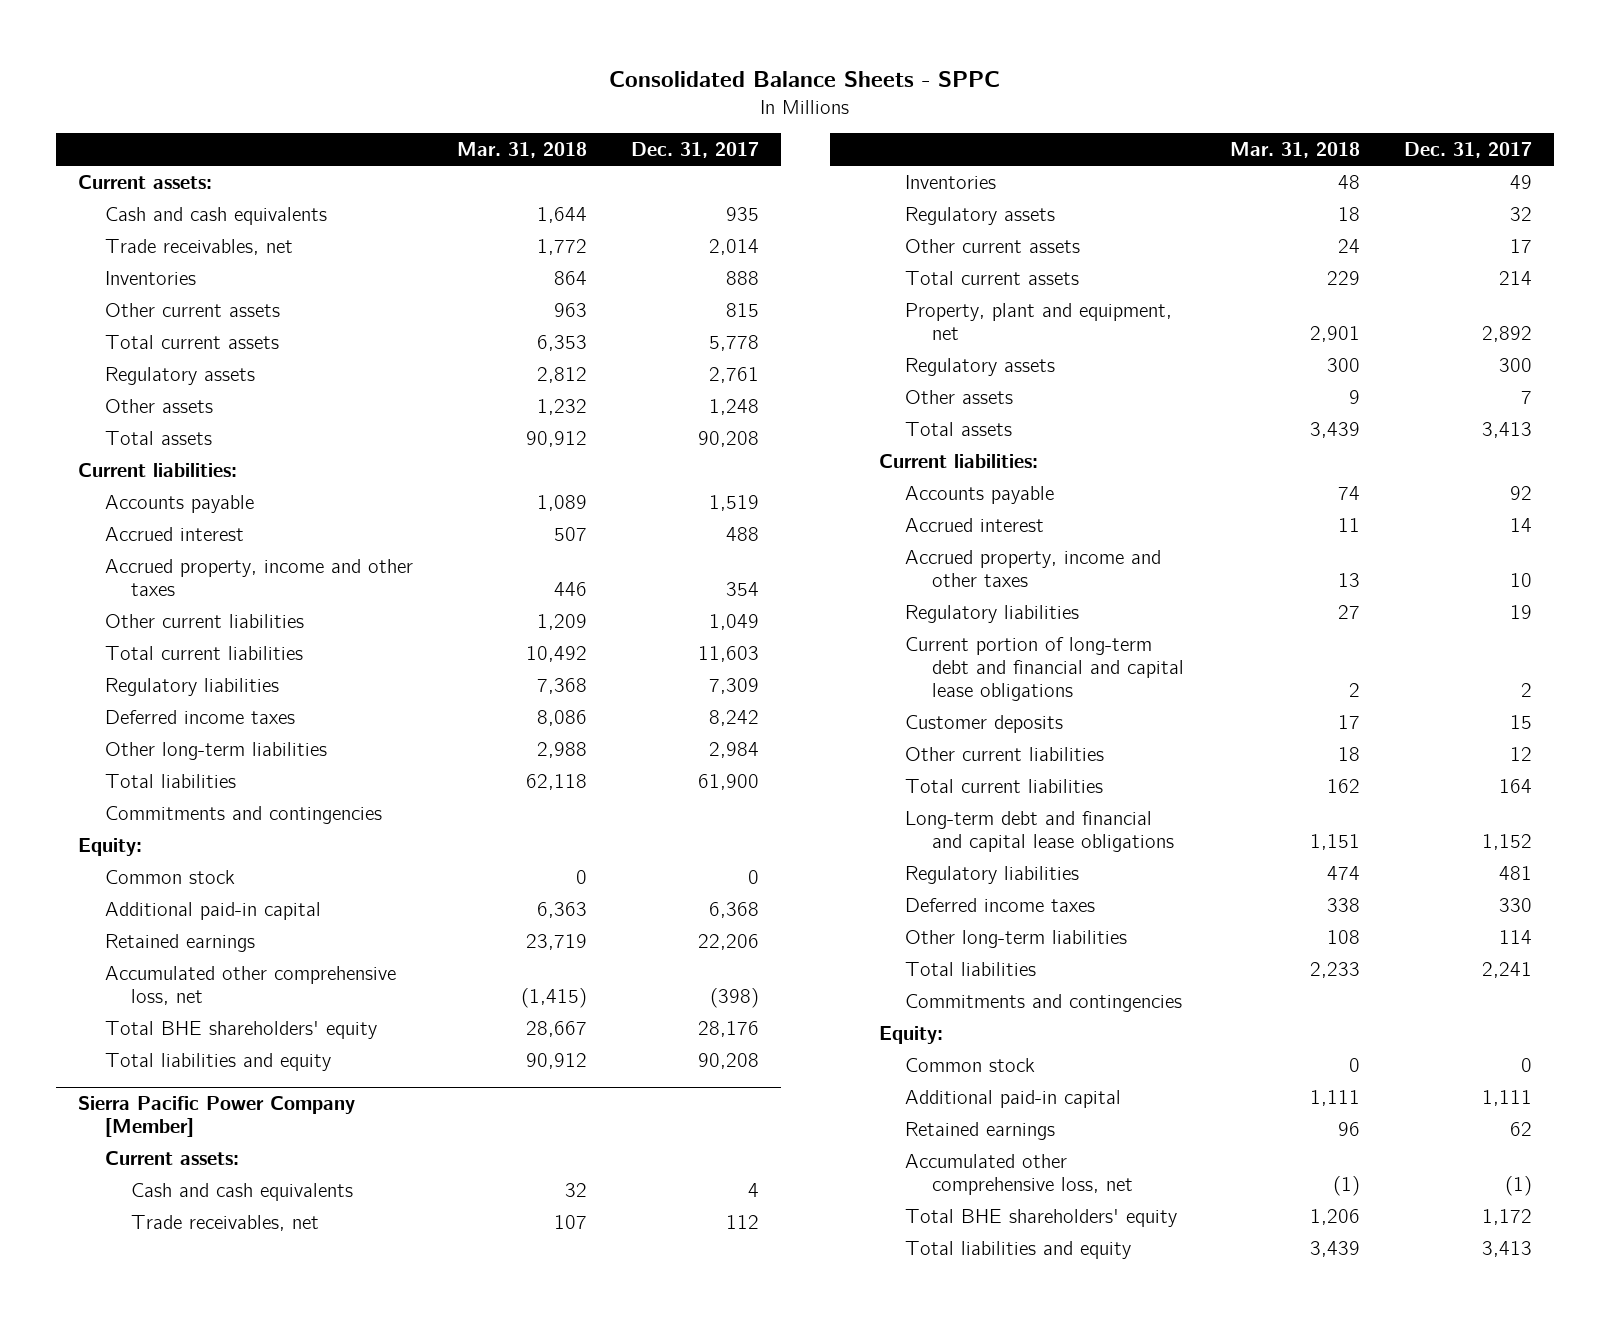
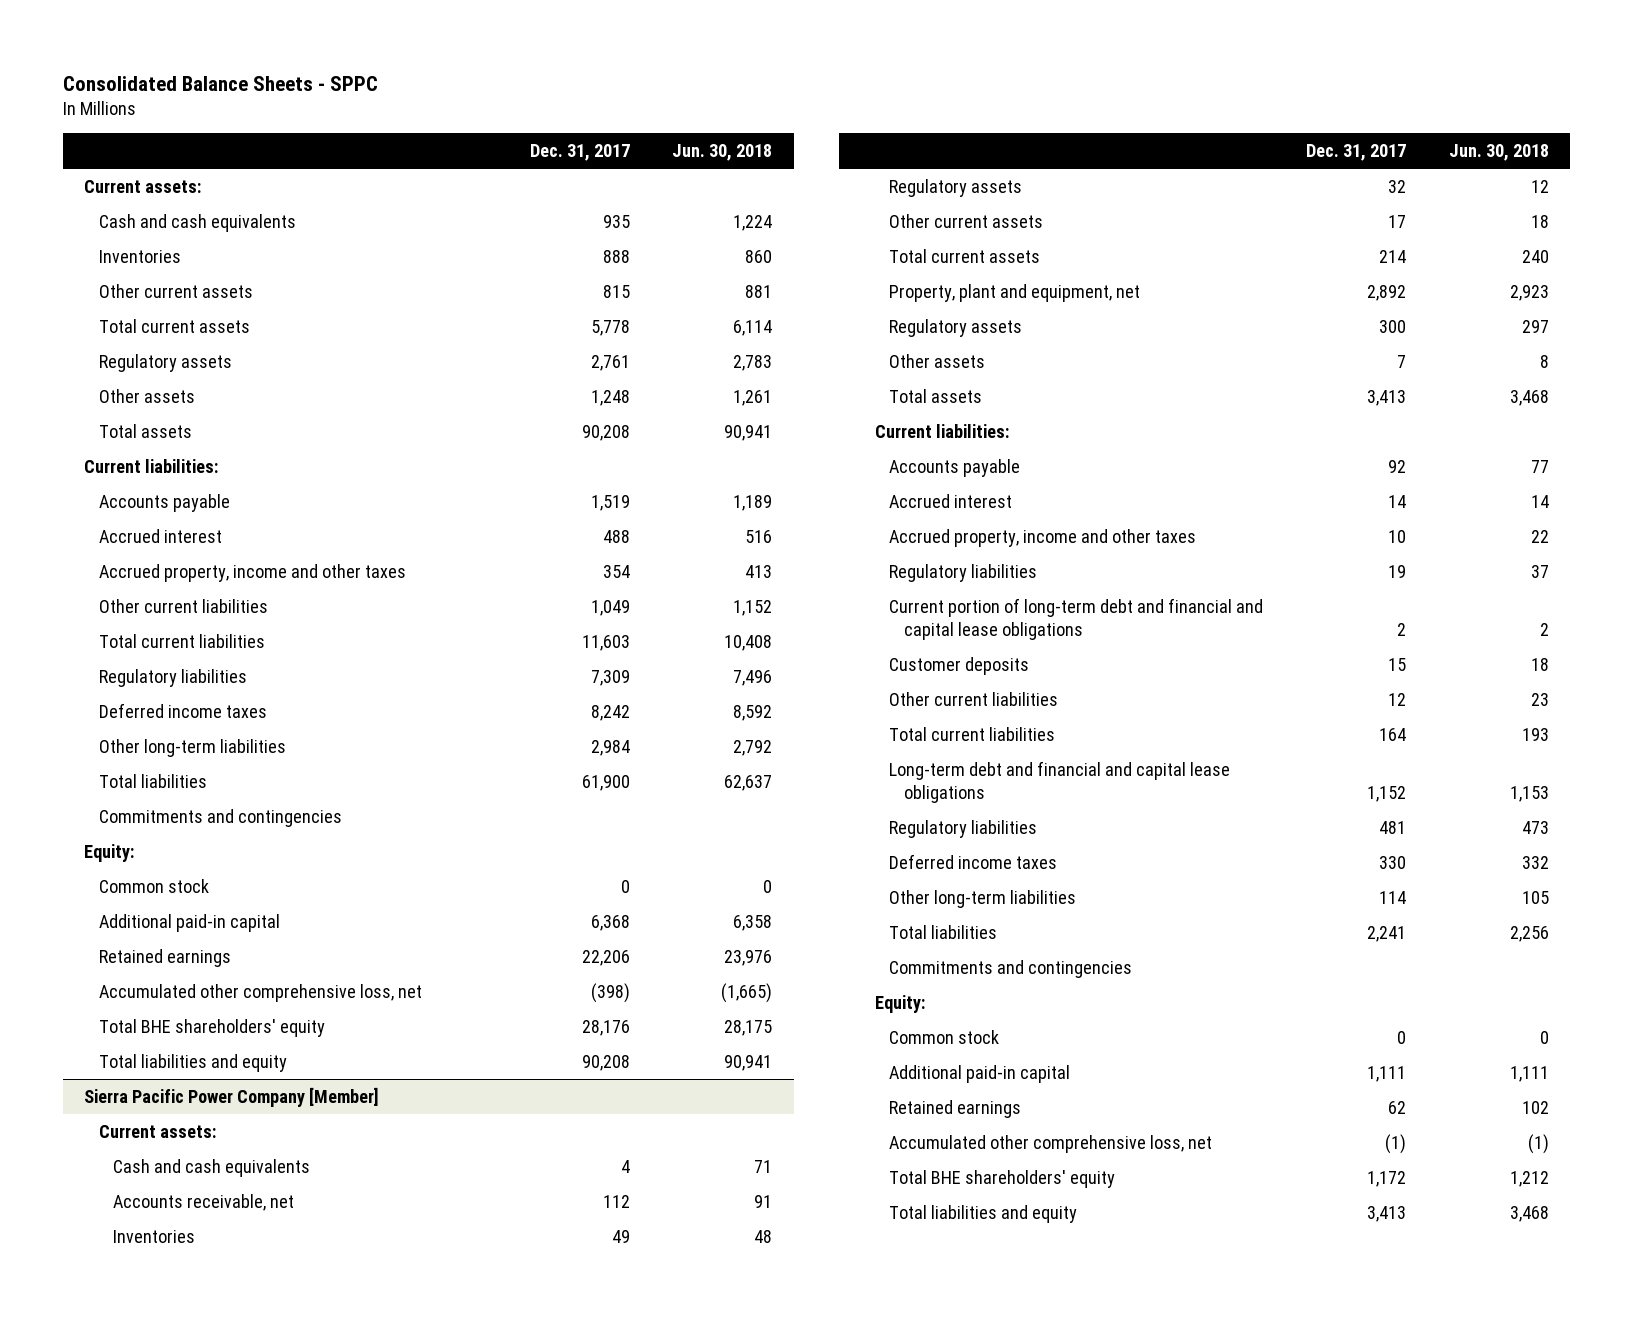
[456,142,587,159] Mar. 31, 2018 -> none
none -> [672,143,773,161] Jun. 30, 2018
[104,238,293,255] Trade receivables, net -> none
[131,1214,320,1231] Trade receivables, net -> [113,1194,295,1212] Accounts receivable, net

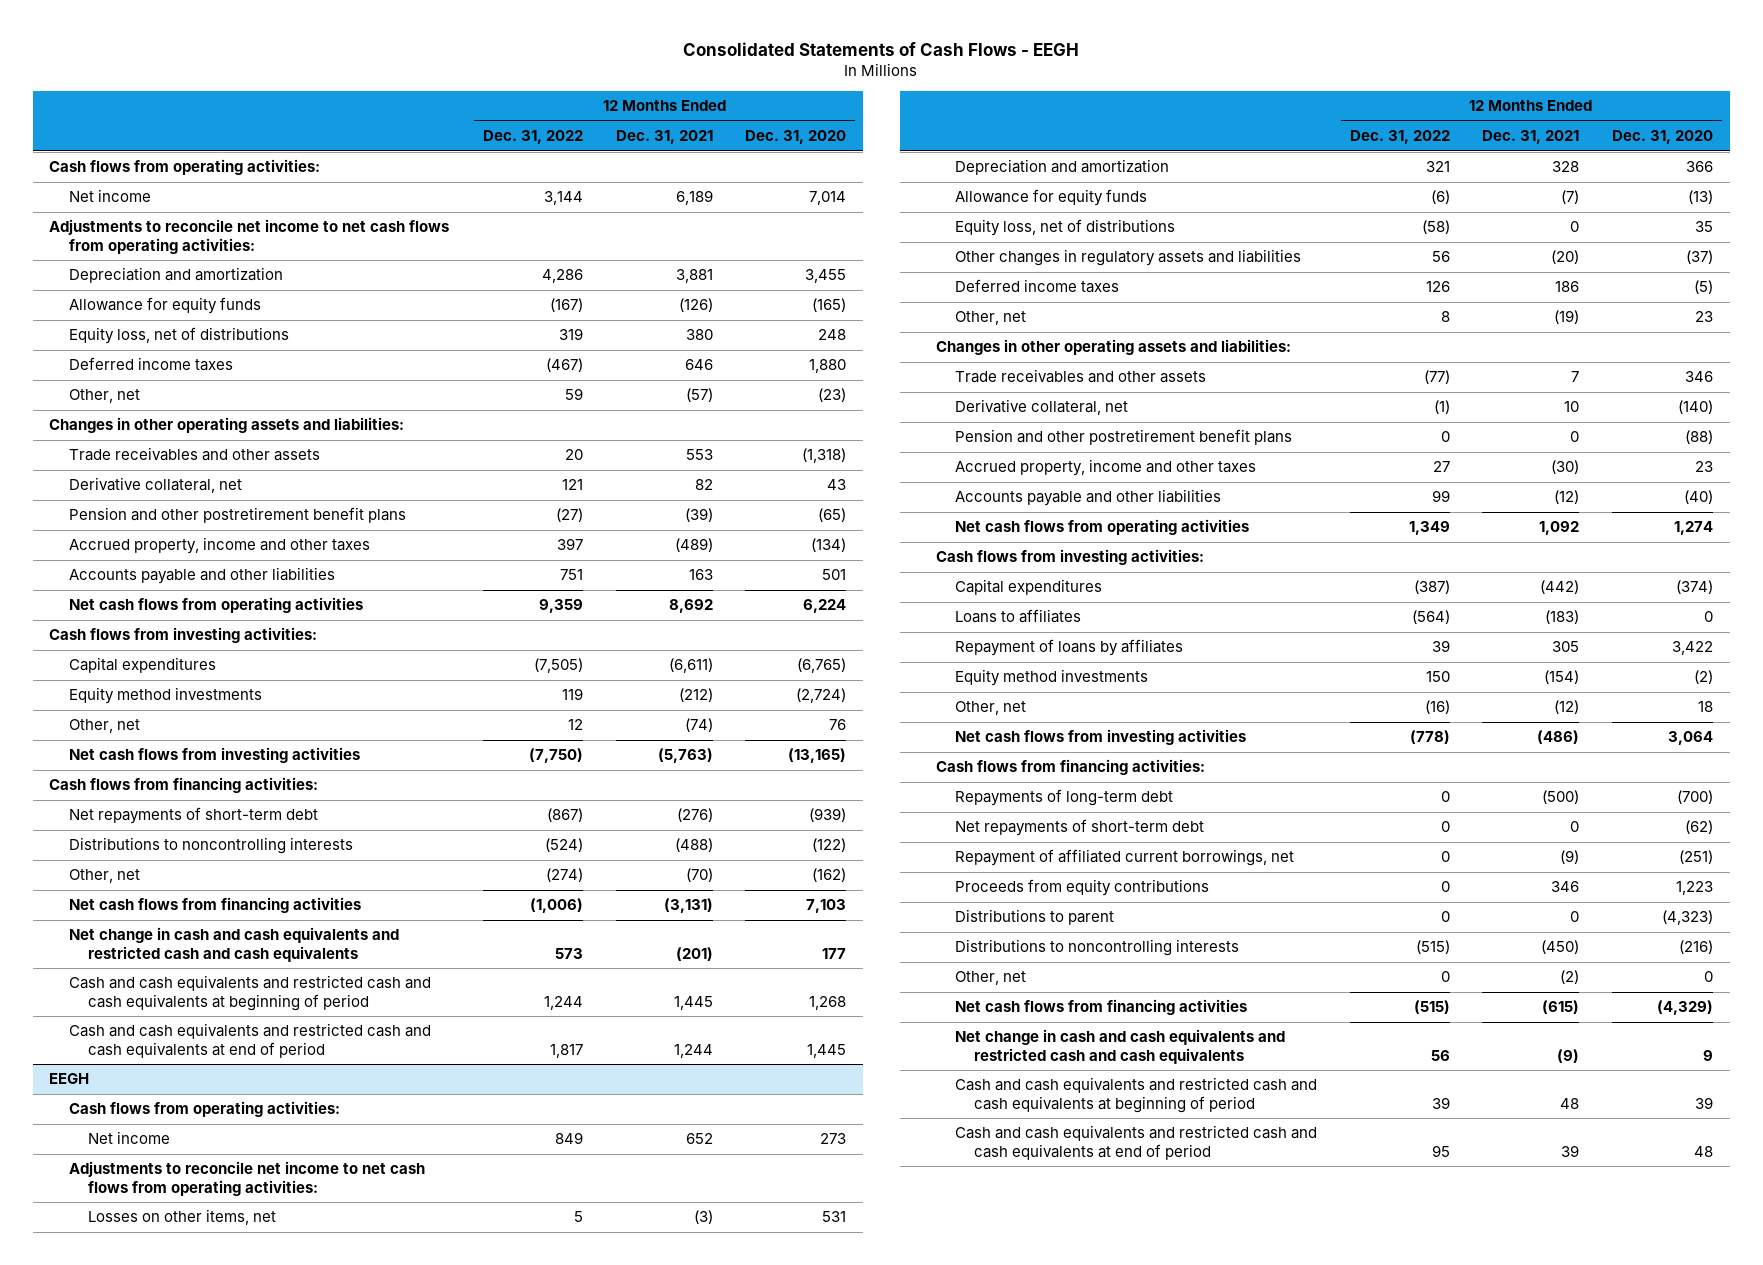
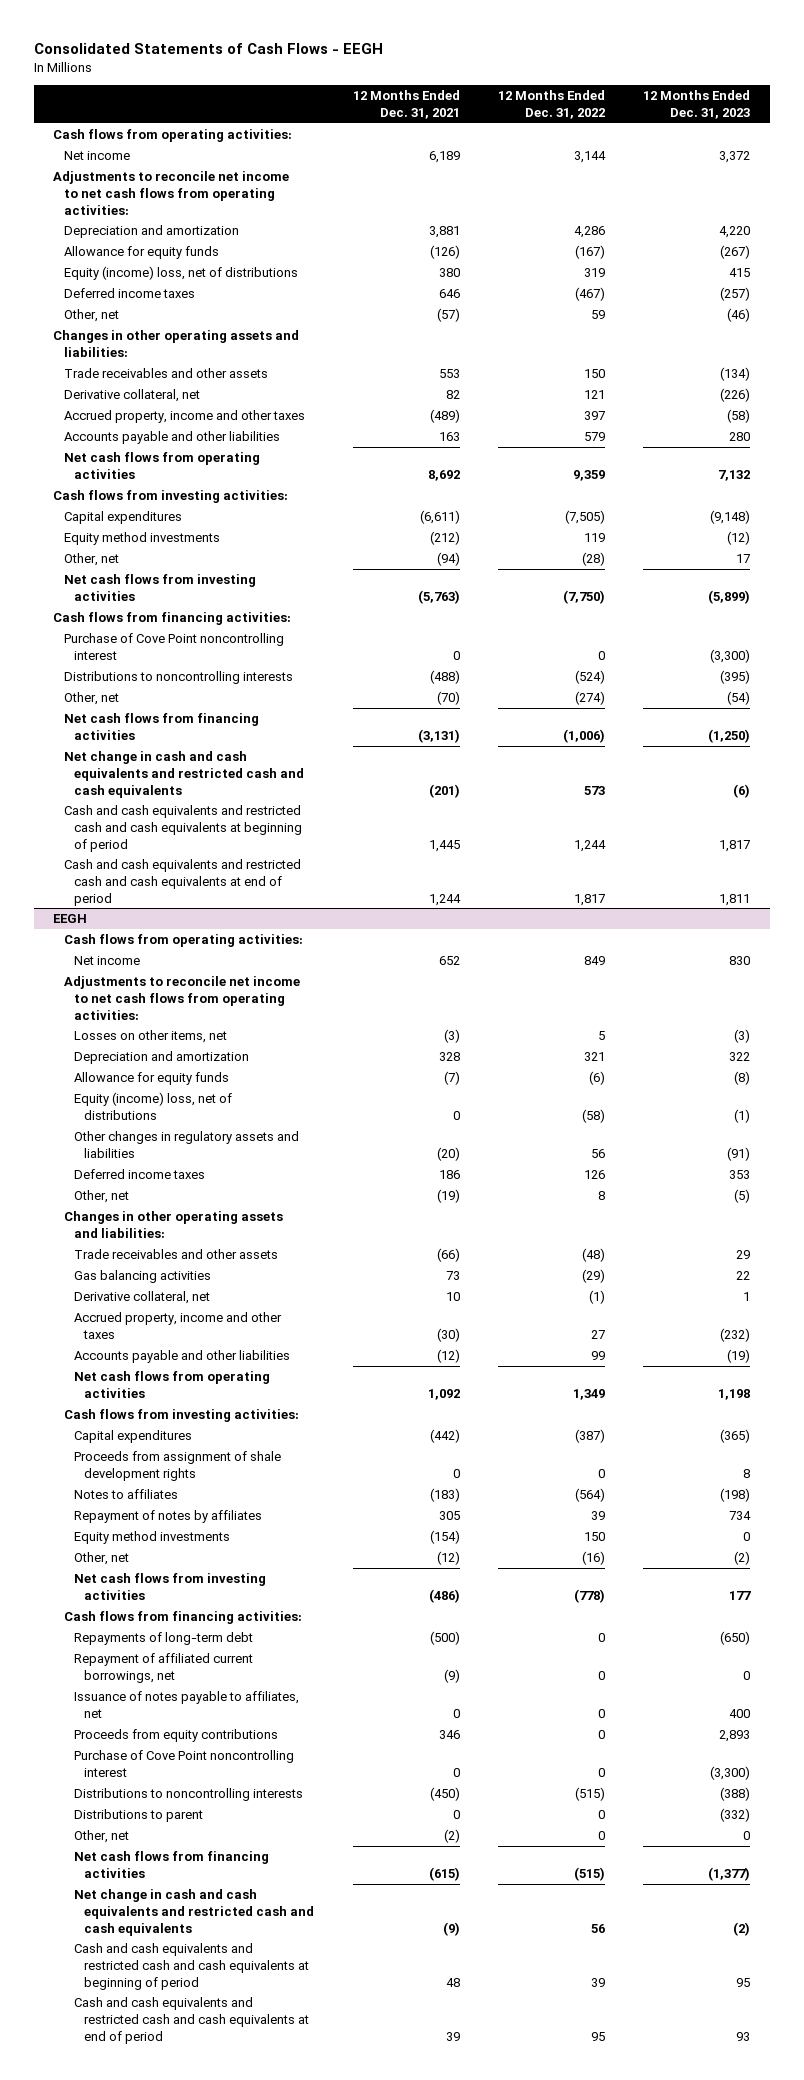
[745,130,847,145] Dec. 31, 2020 -> none
none -> [643,90,751,119] 12 Months Ended Dec. 31, 2023
[68,327,289,345] Equity loss, net of distributions -> [63,266,298,281] Equity (income) loss, net of distributions
[564,449,583,461] 20 -> [583,369,605,379] 150
[68,507,406,524] Pension and other postretirement benefit plans -> none
[559,569,583,581] 751 -> [583,432,605,442] 579
[567,719,583,731] 12 -> [581,552,605,567] (28)
[684,718,713,733] (74) -> [436,552,460,567] (94)
[68,807,318,825] Net repayments of short-term debt -> none
none -> [63,633,284,660] Purchase of Cove Point noncontrolling interest
[954,219,1175,237] Equity loss, net of distributions -> [73,1092,232,1120] Equity (income) loss, net of distributions
[1423,370,1450,385] (77) -> [581,1248,605,1263] (48)
[1571,371,1580,383] 7 -> [436,1248,460,1263] (66)
none -> [73,1270,211,1284] Gas balancing activities
[954,429,1292,446] Pension and other postretirement benefit plans -> none
none -> [73,1451,281,1481] Proceeds from assignment of shale development rights
[954,609,1081,624] Loans to affiliates -> [73,1489,178,1500] Notes to affiliates
[954,639,1183,657] Repayment of loans by affiliates -> [73,1510,262,1524] Repayment of notes by affiliates
[954,819,1204,837] Net repayments of short-term debt -> none
none -> [73,1691,299,1718] Issuance of notes payable to affiliates, net
none -> [73,1750,294,1777] Purchase of Cove Point noncontrolling interest
[954,909,1114,926] Distributions to parent -> [73,1809,203,1823] Distributions to parent

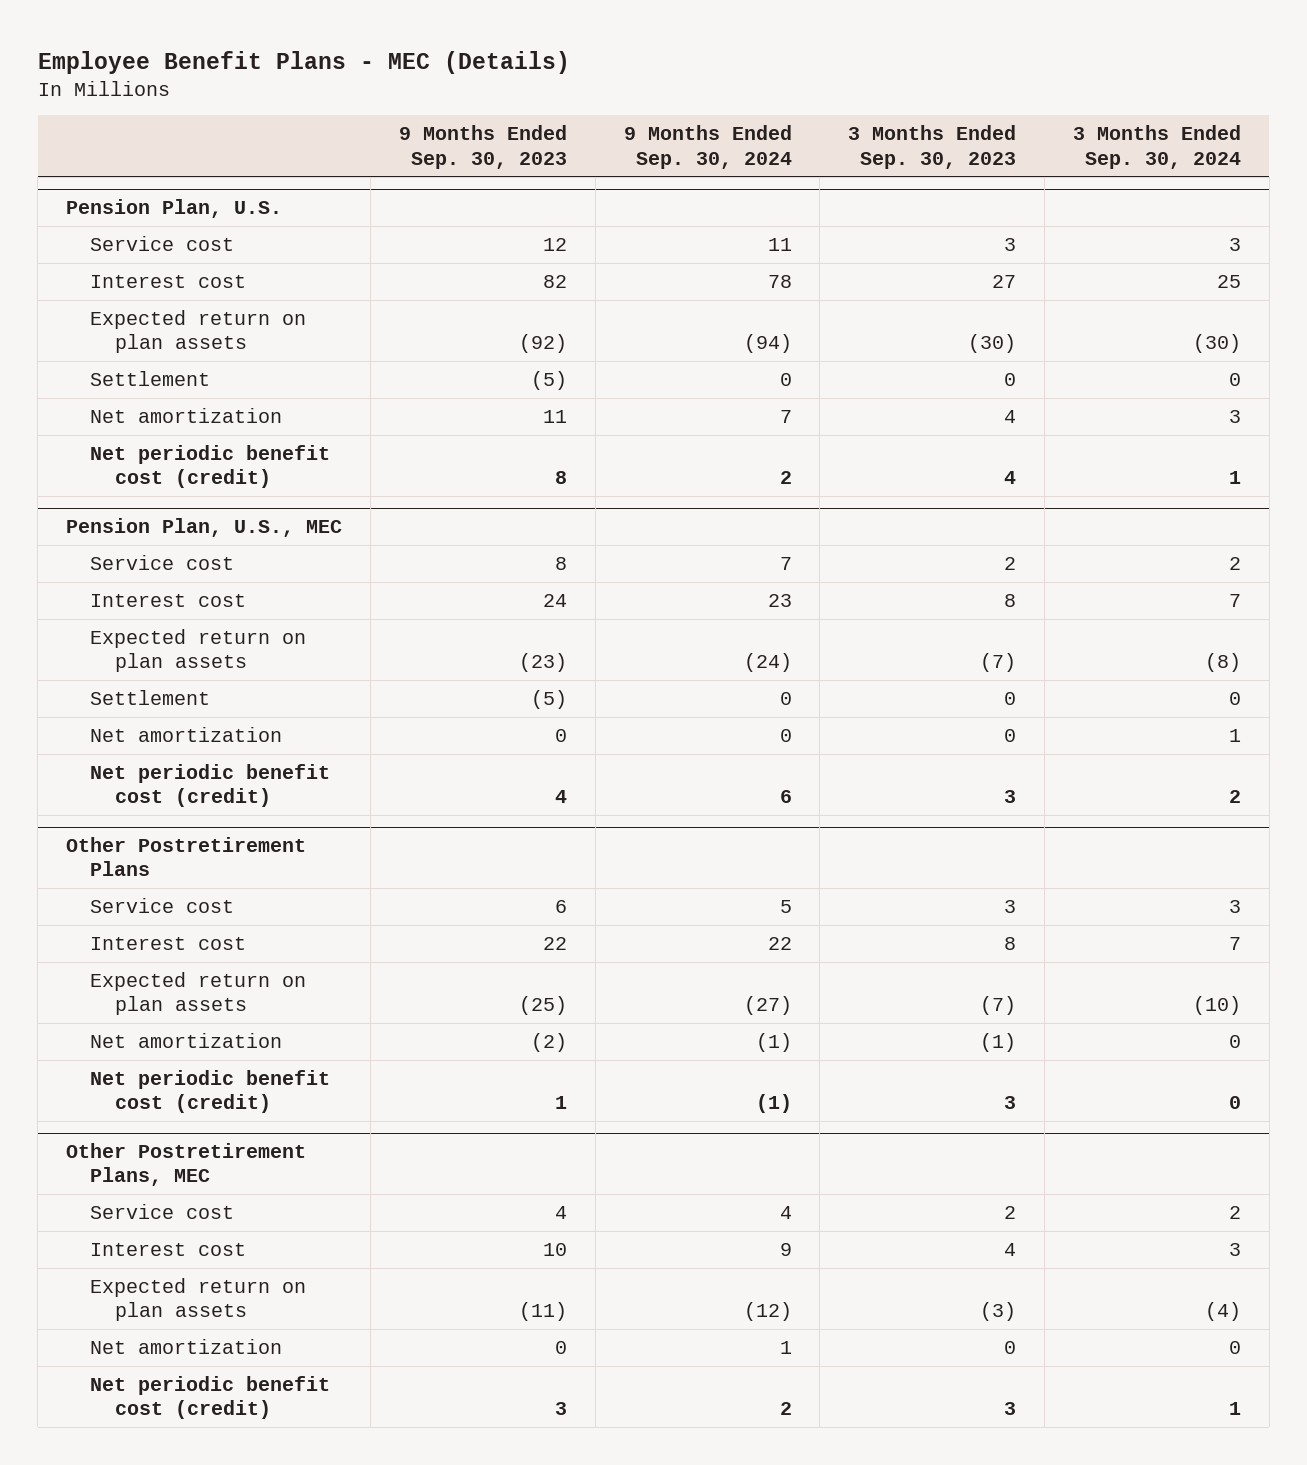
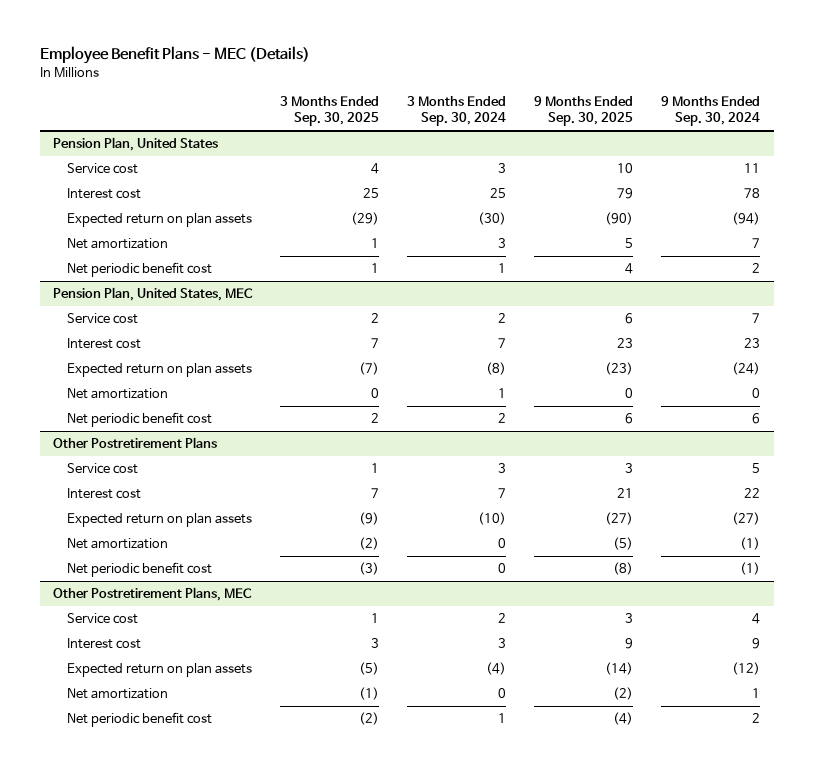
[398,125,567,169] 9 Months Ended Sep. 30, 2023 -> none
[848,125,1017,169] 3 Months Ended Sep. 30, 2023 -> none
none -> [280,96,380,127] 3 Months Ended Sep. 30, 2025
none -> [533,96,633,127] 9 Months Ended Sep. 30, 2025
[66,198,283,218] Pension Plan, U.S. -> none
none -> [53,136,219,151] Pension Plan, United States
[90,370,211,386] Settlement -> none
[66,517,343,537] Pension Plan, U.S., MEC -> none
[90,444,331,489] Net periodic benefit cost (credit) -> [67,261,213,277] Net periodic benefit cost
none -> [53,286,254,301] Pension Plan, United States, MEC
[90,689,211,705] Settlement -> none
[90,763,331,808] Net periodic benefit cost (credit) -> [67,411,213,427] Net periodic benefit cost
[90,1069,331,1114] Net periodic benefit cost (credit) -> [67,561,213,577] Net periodic benefit cost
[90,1375,331,1420] Net periodic benefit cost (credit) -> [67,711,213,727] Net periodic benefit cost

